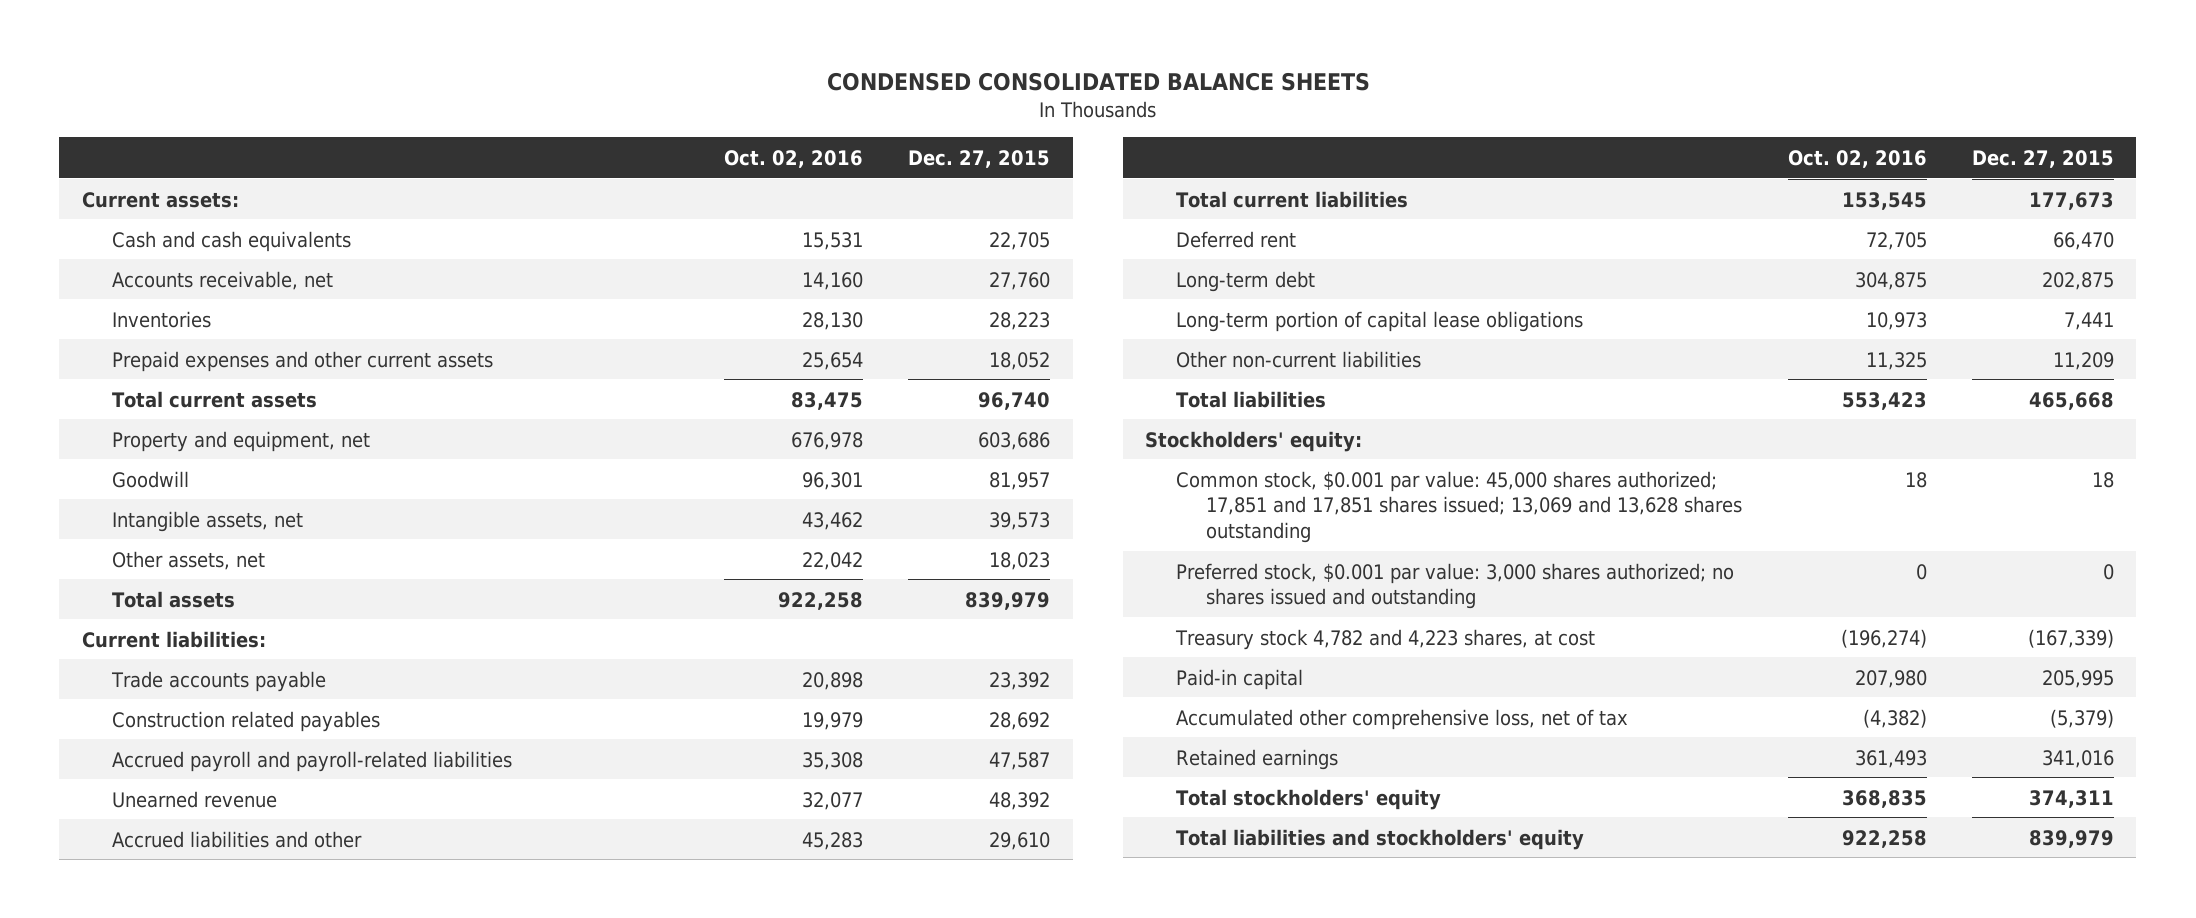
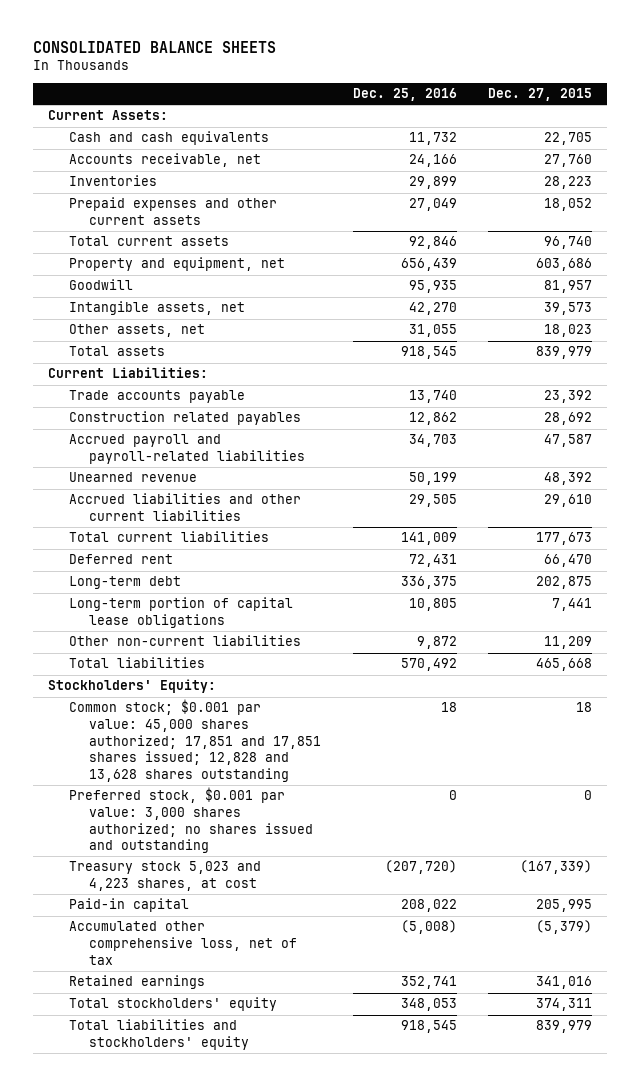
[826,72,1370,92] CONDENSED CONSOLIDATED BALANCE SHEETS -> [32,40,276,53] CONSOLIDATED BALANCE SHEETS
[723,149,863,168] Oct. 02, 2016 -> none
none -> [352,88,457,102] Dec. 25, 2016
[81,191,239,208] Current assets: -> [48,110,169,121] Current Assets:
[81,630,266,648] Current liabilities: -> [48,367,209,379] Current Liabilities:
[112,830,363,848] Accrued liabilities and other -> [68,493,301,522] Accrued liabilities and other current liabilities
[1145,430,1363,452] Stockholders' equity: -> [48,679,217,694] Stockholders' Equity:
[1175,470,1743,544] Common stock, $0.001 par value: 45,000 shares authorized; 17,851 and 17,851 shares issued; 13,069 and 13,628 shares outstanding -> [68,699,322,782] Common stock; $0.001 par value: 45,000 shares authorized; 17,851 and 17,851 shares issued; 12,828 and 13,628 shares outstanding
[1174,628,1595,650] Treasury stock 4,782 and 4,223 shares, at cost -> [68,861,261,892] Treasury stock 5,023 and 4,223 shares, at cost

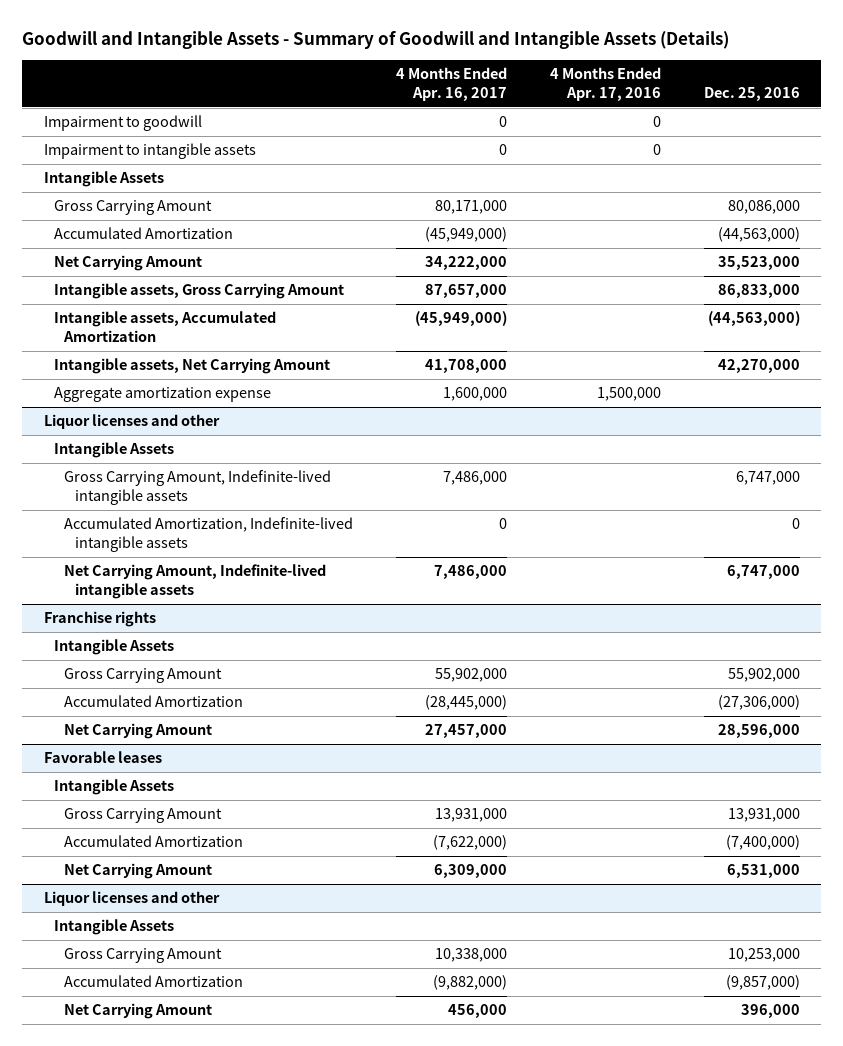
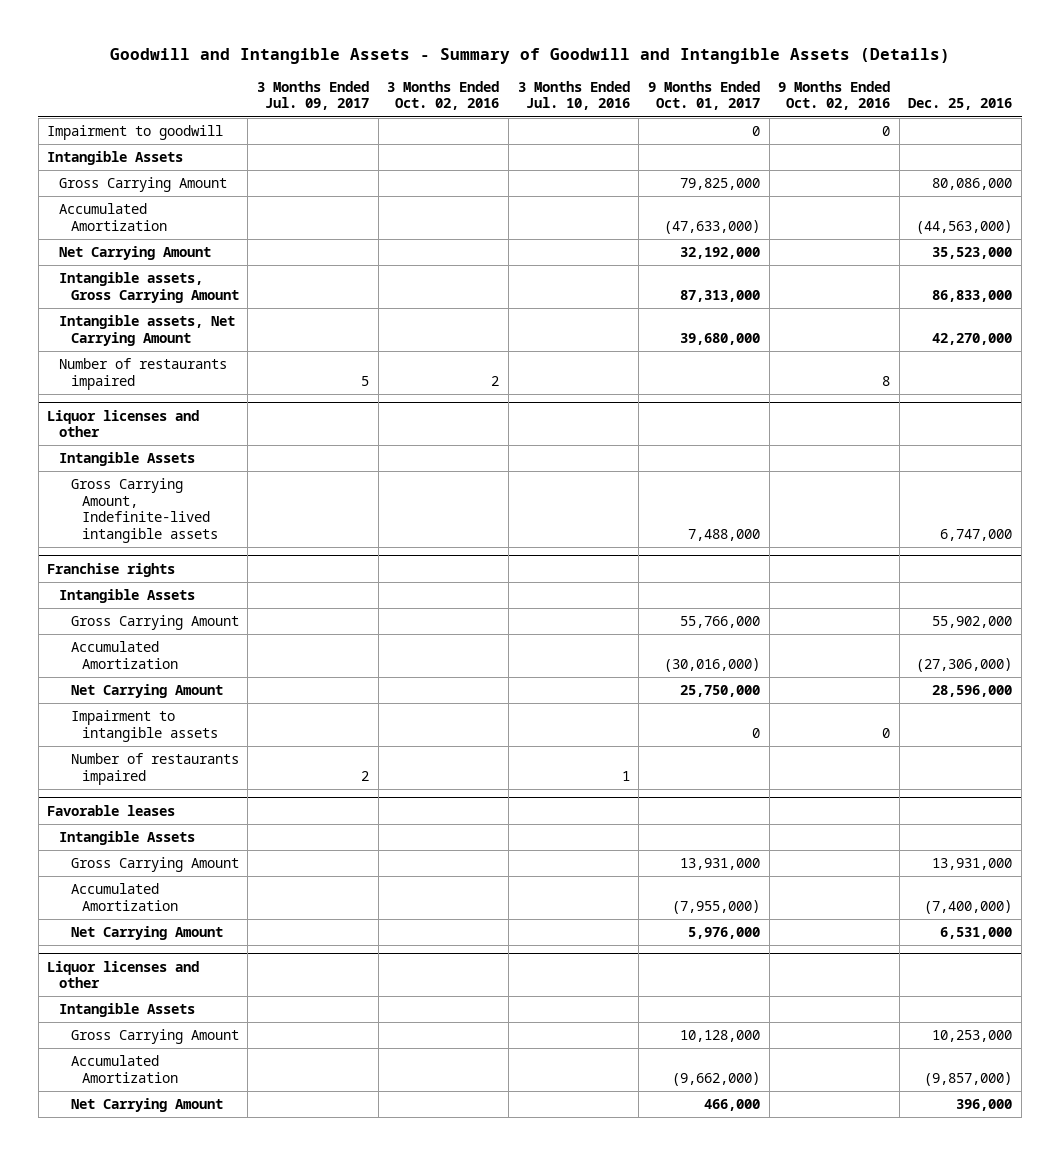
[396,67,508,102] 4 Months Ended Apr. 16, 2017 -> none
[549,67,661,102] 4 Months Ended Apr. 17, 2016 -> none
none -> [256,80,369,111] 3 Months Ended Jul. 09, 2017
none -> [387,80,500,111] 3 Months Ended Oct. 02, 2016
none -> [517,80,630,111] 3 Months Ended Jul. 10, 2016
none -> [647,80,760,111] 9 Months Ended Oct. 01, 2017
none -> [778,80,891,111] 9 Months Ended Oct. 02, 2016
[43,143,256,160] Impairment to intangible assets -> none
[54,311,277,343] Intangible assets, Accumulated Amortization -> none
[54,387,272,403] Aggregate amortization expense -> none
none -> [58,358,227,390] Number of restaurants impaired
[64,517,354,553] Accumulated Amortization, Indefinite-lived intangible assets -> none
[64,564,327,600] Net Carrying Amount, Indefinite-lived intangible assets -> none
none -> [70,710,219,742] Impairment to intangible assets
none -> [70,753,239,785] Number of restaurants impaired

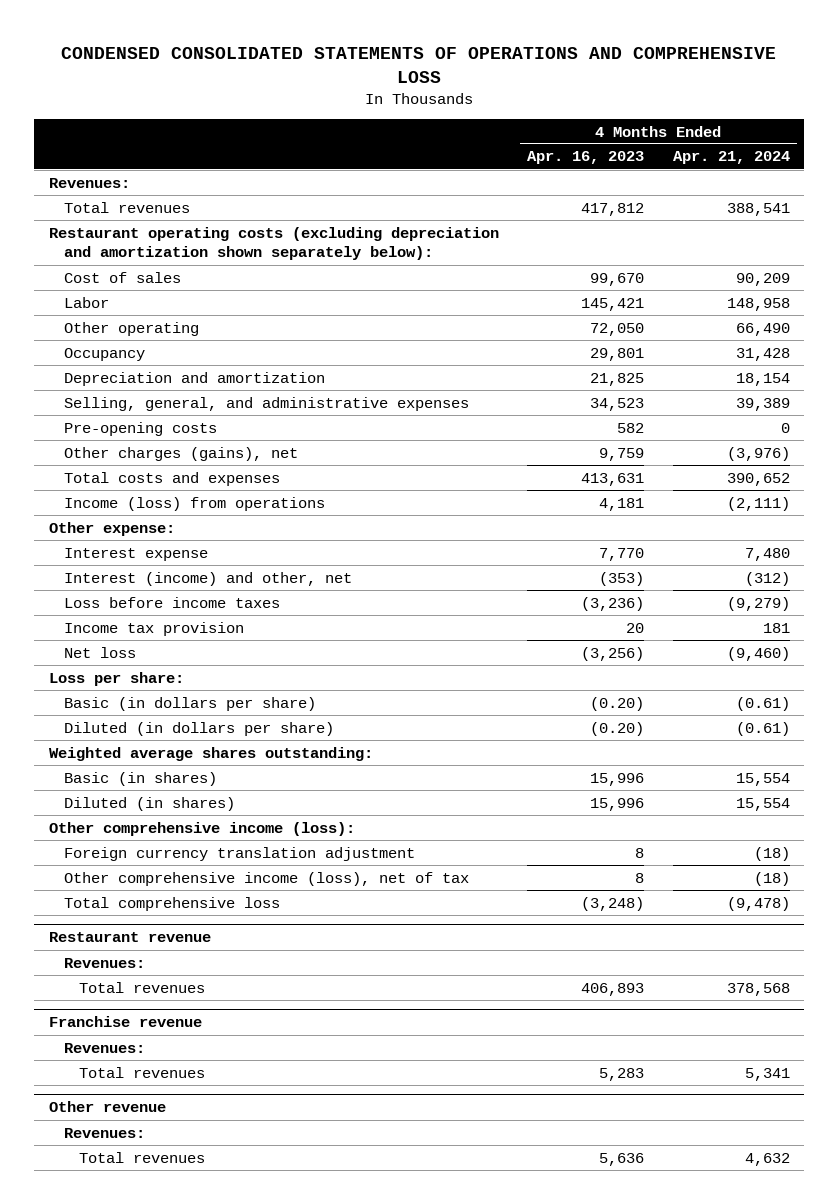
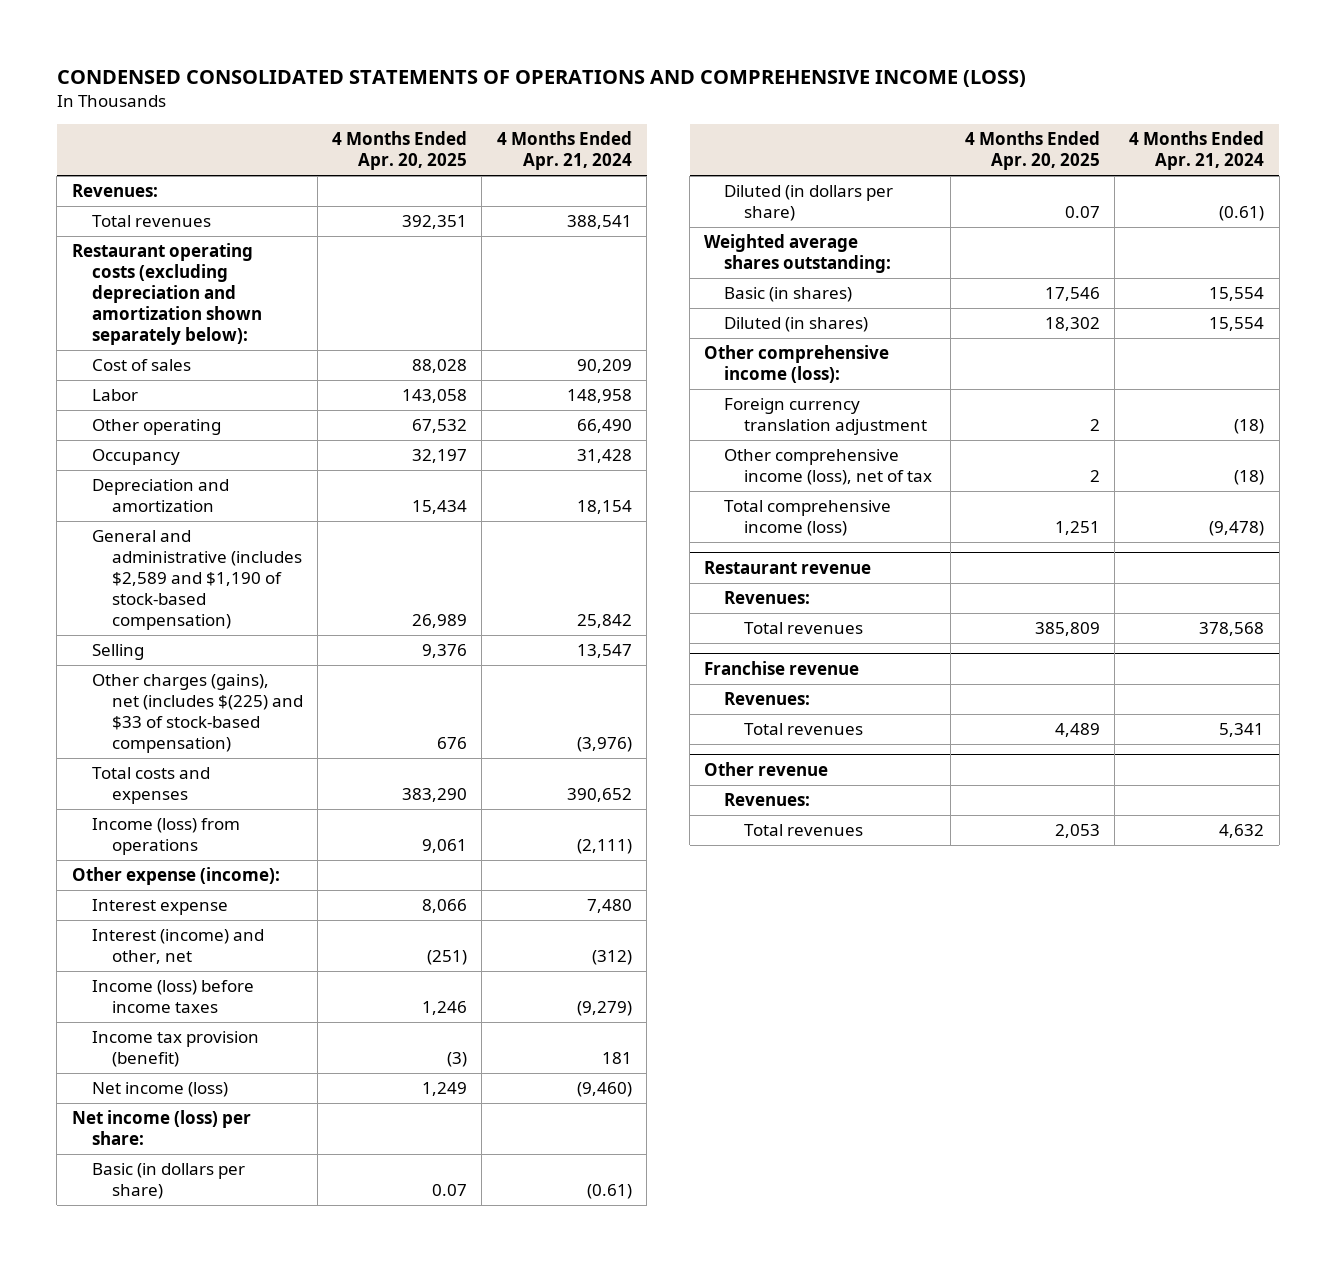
[61,46,777,83] CONDENSED CONSOLIDATED STATEMENTS OF OPERATIONS AND COMPREHENSIVE LOSS -> [56,69,1026,87] CONDENSED CONSOLIDATED STATEMENTS OF OPERATIONS AND COMPREHENSIVE INCOME (LOSS)
[527,151,645,165] Apr. 16, 2023 -> none
none -> [332,131,468,171] 4 Months Ended Apr. 20, 2025
[63,396,469,411] Selling, general, and administrative expenses -> none
[63,421,217,436] Pre-opening costs -> none
none -> [91,530,302,630] General and administrative (includes $2,589 and $1,190 of stock-based compensation)
none -> [91,644,144,661] Selling
[63,446,298,461] Other charges (gains), net -> [91,674,303,753] Other charges (gains), net (includes $(225) and $33 of stock-based compensation)
[48,521,175,536] Other expense: -> [71,867,280,886] Other expense (income):
[63,596,280,608] Loss before income taxes -> [91,980,254,1014] Income (loss) before income taxes
[63,621,244,636] Income tax provision -> [91,1031,259,1068] Income tax provision (benefit)
[63,646,136,658] Net loss -> [91,1082,228,1098] Net income (loss)
[48,671,184,686] Loss per share: -> [71,1110,251,1146] Net income (loss) per share:
[63,896,280,911] Total comprehensive loss -> [724,500,892,537] Total comprehensive income (loss)

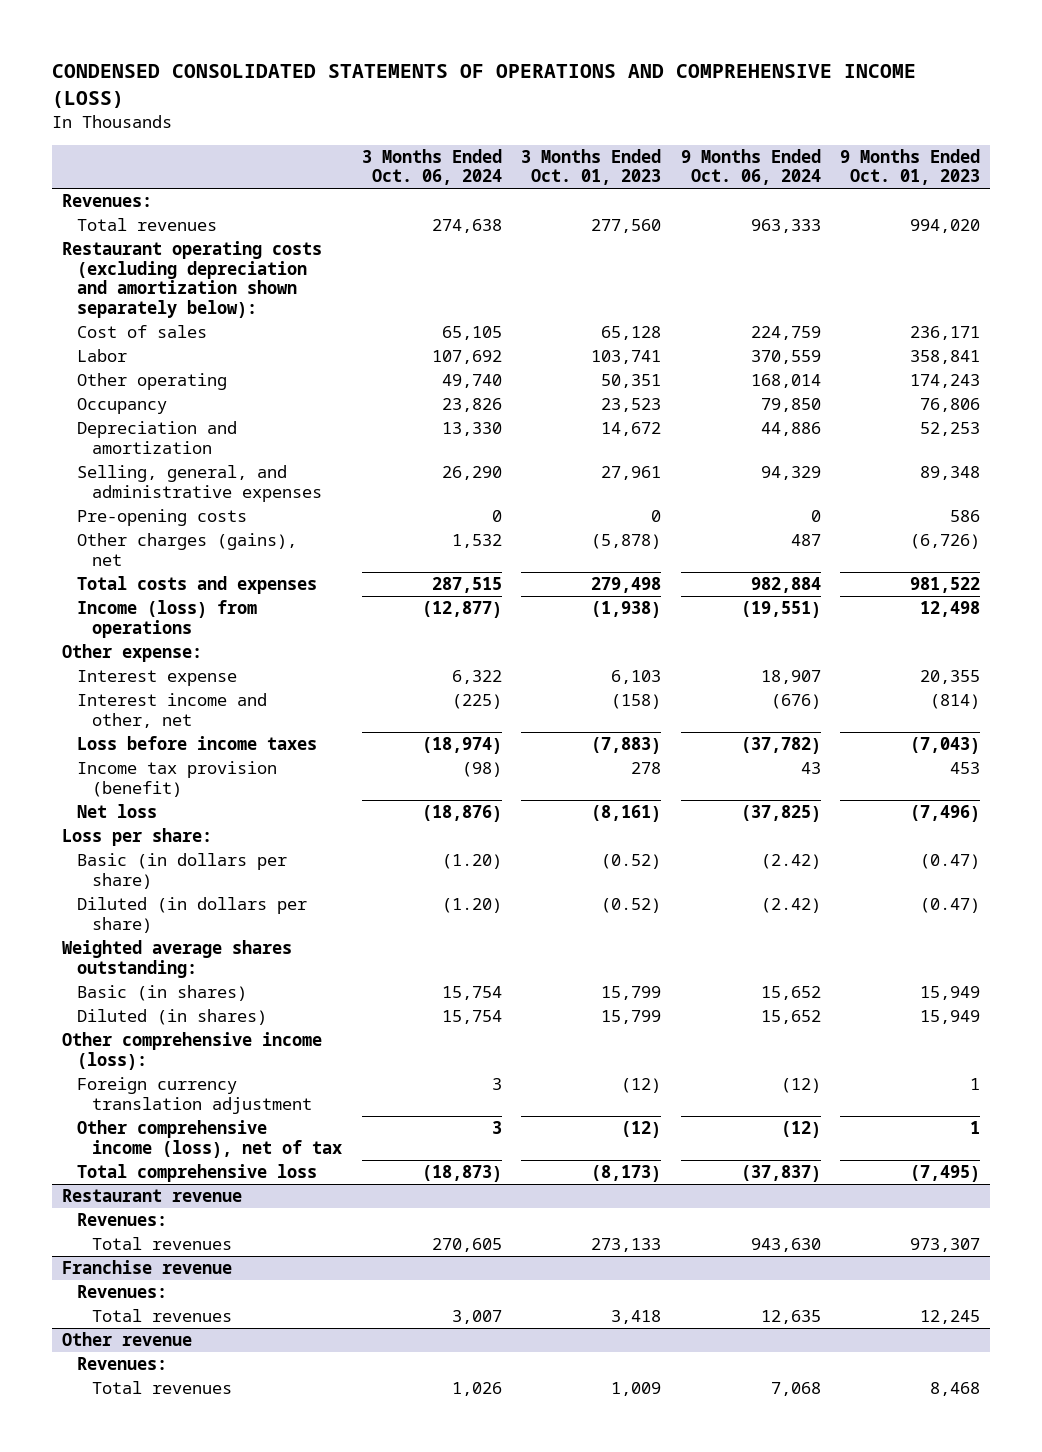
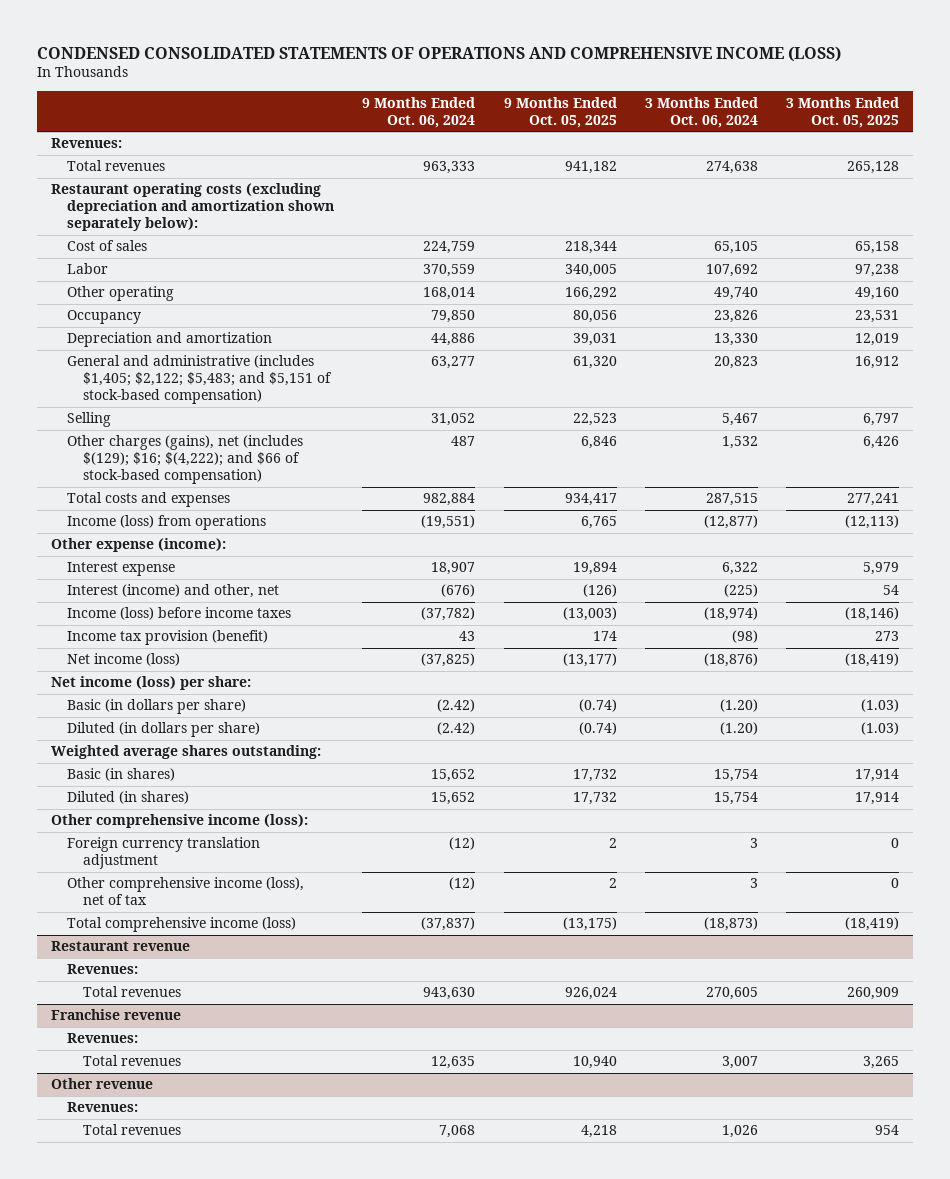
[521,148,662,186] 3 Months Ended Oct. 01, 2023 -> none
[840,148,981,186] 9 Months Ended Oct. 01, 2023 -> none
none -> [503,96,617,128] 9 Months Ended Oct. 05, 2025
none -> [786,96,900,128] 3 Months Ended Oct. 05, 2025
[76,465,322,502] Selling, general, and administrative expenses -> none
[76,509,247,527] Pre-opening costs -> none
none -> [67,355,333,405] General and administrative (includes $1,405; $2,122; $5,483; and $5,151 of stock-based compensation)
none -> [67,412,112,428] Selling
[76,533,297,566] Other charges (gains), net -> [67,435,304,485] Other charges (gains), net (includes $(129); $16; $(4,222); and $66 of stock-based compensation)
[61,644,202,663] Other expense: -> [51,538,227,553] Other expense (income):
[76,693,267,728] Interest income and other, net -> [67,584,280,599] Interest (income) and other, net
[76,736,317,751] Loss before income taxes -> [67,607,292,621] Income (loss) before income taxes
[76,804,157,819] Net loss -> [67,653,181,667] Net income (loss)
[61,828,212,847] Loss per share: -> [51,676,252,691] Net income (loss) per share:
[76,1164,317,1183] Total comprehensive loss -> [67,917,297,933] Total comprehensive income (loss)

